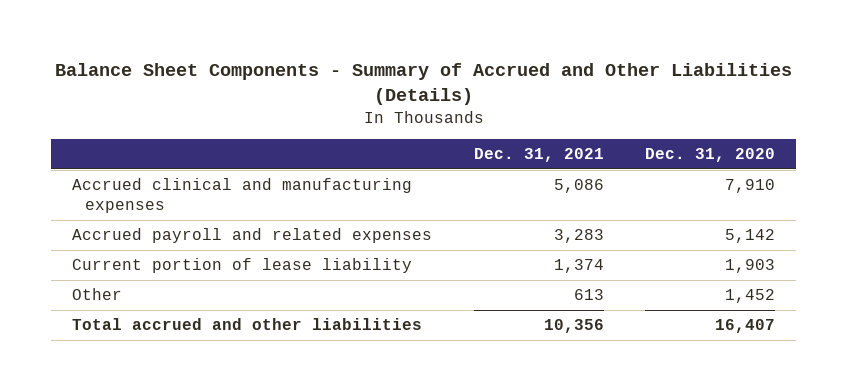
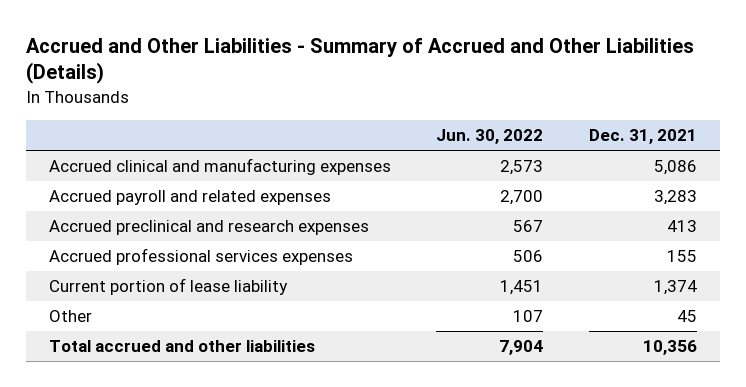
[54,63,792,105] Balance Sheet Components - Summary of Accrued and Other Liabilities (Details) -> [25,37,694,85] Accrued and Other Liabilities - Summary of Accrued and Other Liabilities (Details)
[645,148,776,163] Dec. 31, 2020 -> none
none -> [436,129,544,145] Jun. 30, 2022
none -> [48,220,369,236] Accrued preclinical and research expenses
none -> [48,248,353,266] Accrued professional services expenses
[573,289,604,301] 613 -> [677,310,698,323] 45

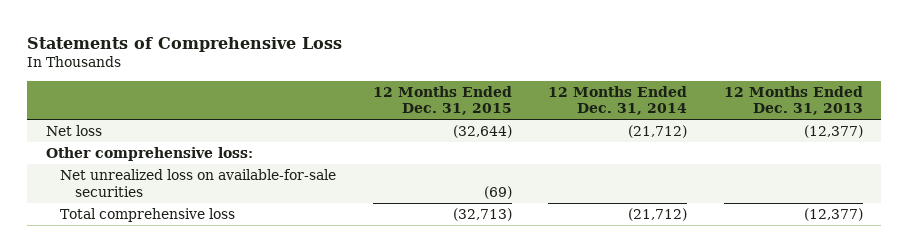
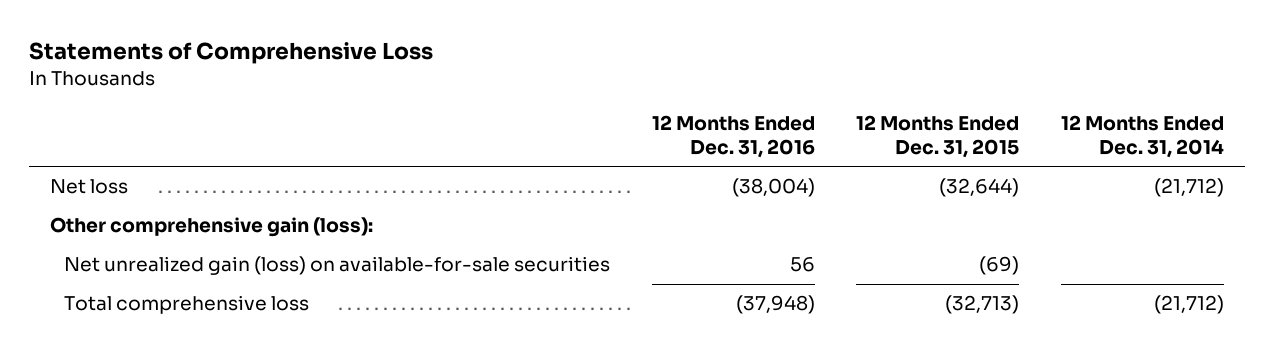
[723,85,863,116] 12 Months Ended Dec. 31, 2013 -> none
none -> [651,115,815,158] 12 Months Ended Dec. 31, 2016
[45,146,253,161] Other comprehensive loss: -> [49,217,373,238] Other comprehensive gain (loss):
[60,168,337,197] Net unrealized loss on available-for-sale securities -> [64,256,611,276] Net unrealized gain (loss) on available-for-sale securities

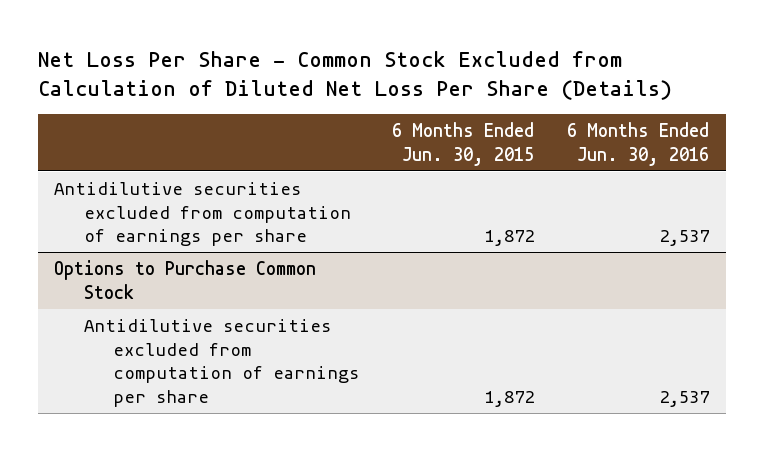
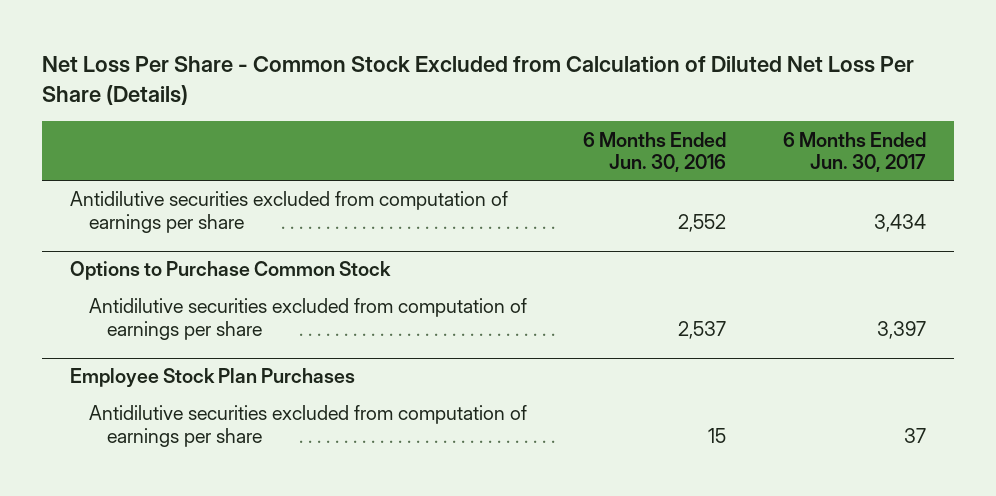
[392,122,535,166] 6 Months Ended Jun. 30, 2015 -> none
none -> [782,131,926,173] 6 Months Ended Jun. 30, 2017
[659,230,710,247] 2,537 -> [678,213,727,232] 2,552
none -> [70,368,356,388] Employee Stock Plan Purchases
none -> [88,405,527,447] Antidilutive securities excluded from computation of earnings per share

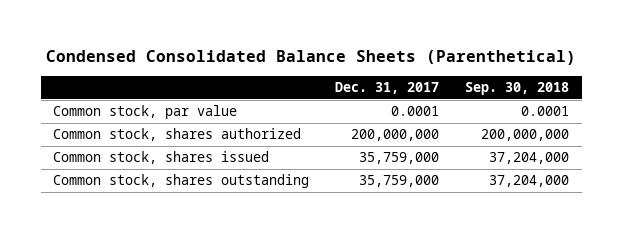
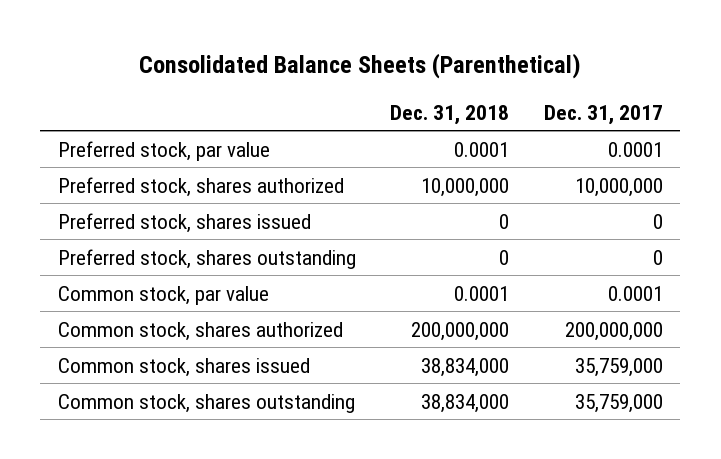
[46,49,577,65] Condensed Consolidated Balance Sheets (Parenthetical) -> [139,53,582,80] Consolidated Balance Sheets (Parenthetical)
[464,82,569,96] Sep. 30, 2018 -> none
none -> [390,104,510,125] Dec. 31, 2018
none -> [57,140,270,161] Preferred stock, par value
none -> [57,176,344,197] Preferred stock, shares authorized
none -> [57,212,311,233] Preferred stock, shares issued
none -> [57,248,356,269] Preferred stock, shares outstanding

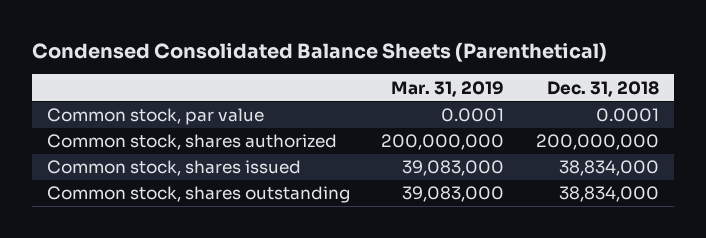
[139,53,582,80] Consolidated Balance Sheets (Parenthetical) -> [31,41,607,62] Condensed Consolidated Balance Sheets (Parenthetical)
[543,104,663,125] Dec. 31, 2017 -> none
none -> [391,80,505,97] Mar. 31, 2019
[57,140,270,161] Preferred stock, par value -> none
[57,176,344,197] Preferred stock, shares authorized -> none
[57,212,311,233] Preferred stock, shares issued -> none
[57,248,356,269] Preferred stock, shares outstanding -> none

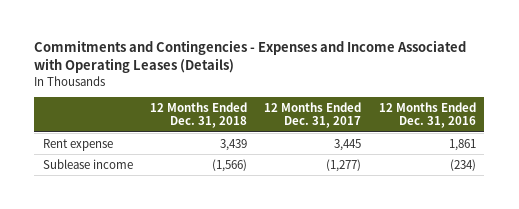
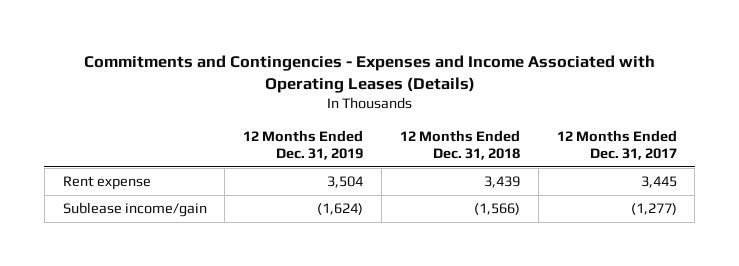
[378,101,476,129] 12 Months Ended Dec. 31, 2016 -> none
none -> [243,129,364,160] 12 Months Ended Dec. 31, 2019
[43,158,134,169] Sublease income -> [62,202,207,218] Sublease income/gain

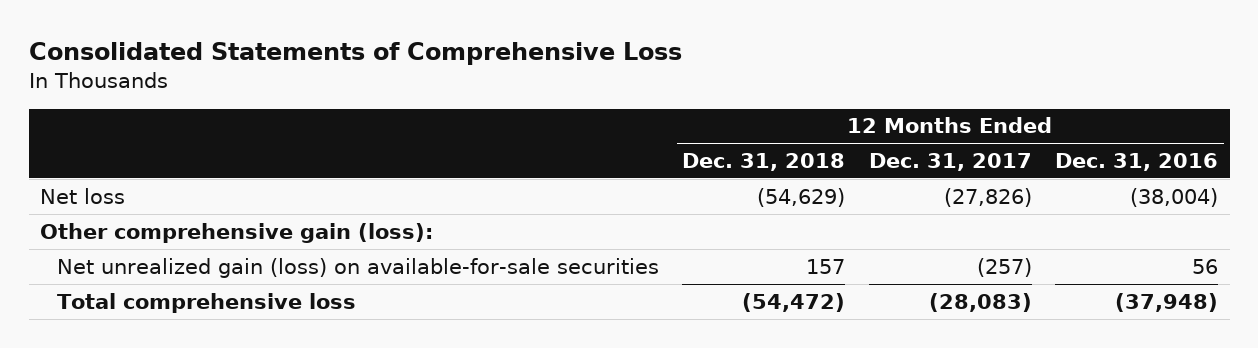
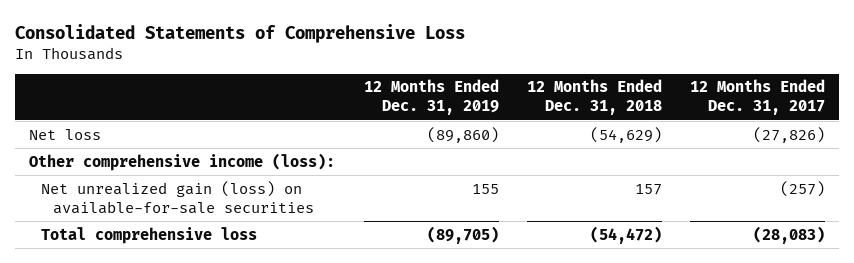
[1054,153,1218,172] Dec. 31, 2016 -> none
none -> [363,79,499,116] 12 Months Ended Dec. 31, 2019
[40,222,434,243] Other comprehensive gain (loss): -> [29,152,336,171] Other comprehensive income (loss):

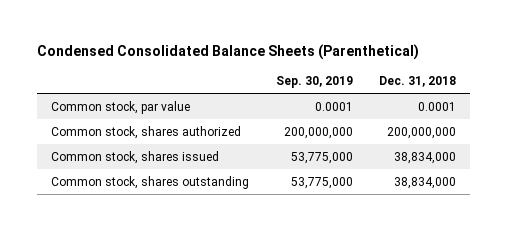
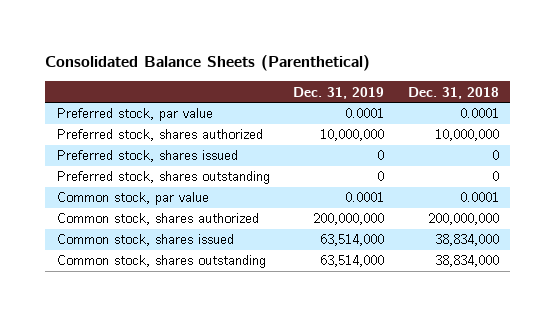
[37,43,420,60] Condensed Consolidated Balance Sheets (Parenthetical) -> [45,55,371,72] Consolidated Balance Sheets (Parenthetical)
[275,75,353,88] Sep. 30, 2019 -> none
none -> [293,86,385,99] Dec. 31, 2019
none -> [57,108,214,122] Preferred stock, par value
none -> [57,129,264,142] Preferred stock, shares authorized
none -> [57,150,239,163] Preferred stock, shares issued
none -> [57,171,271,185] Preferred stock, shares outstanding

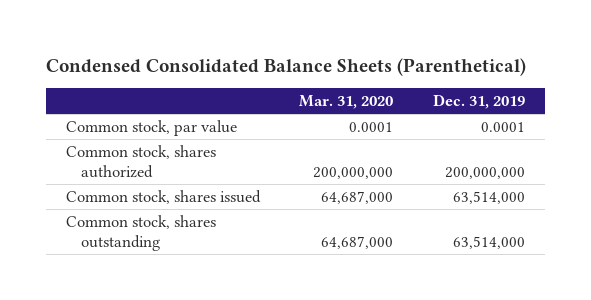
[45,55,371,72] Consolidated Balance Sheets (Parenthetical) -> [45,57,526,76] Condensed Consolidated Balance Sheets (Parenthetical)
[407,86,499,99] Dec. 31, 2018 -> none
none -> [299,95,394,110] Mar. 31, 2020
[57,108,214,122] Preferred stock, par value -> none
[57,129,264,142] Preferred stock, shares authorized -> none
[57,150,239,163] Preferred stock, shares issued -> none
[57,171,271,185] Preferred stock, shares outstanding -> none

